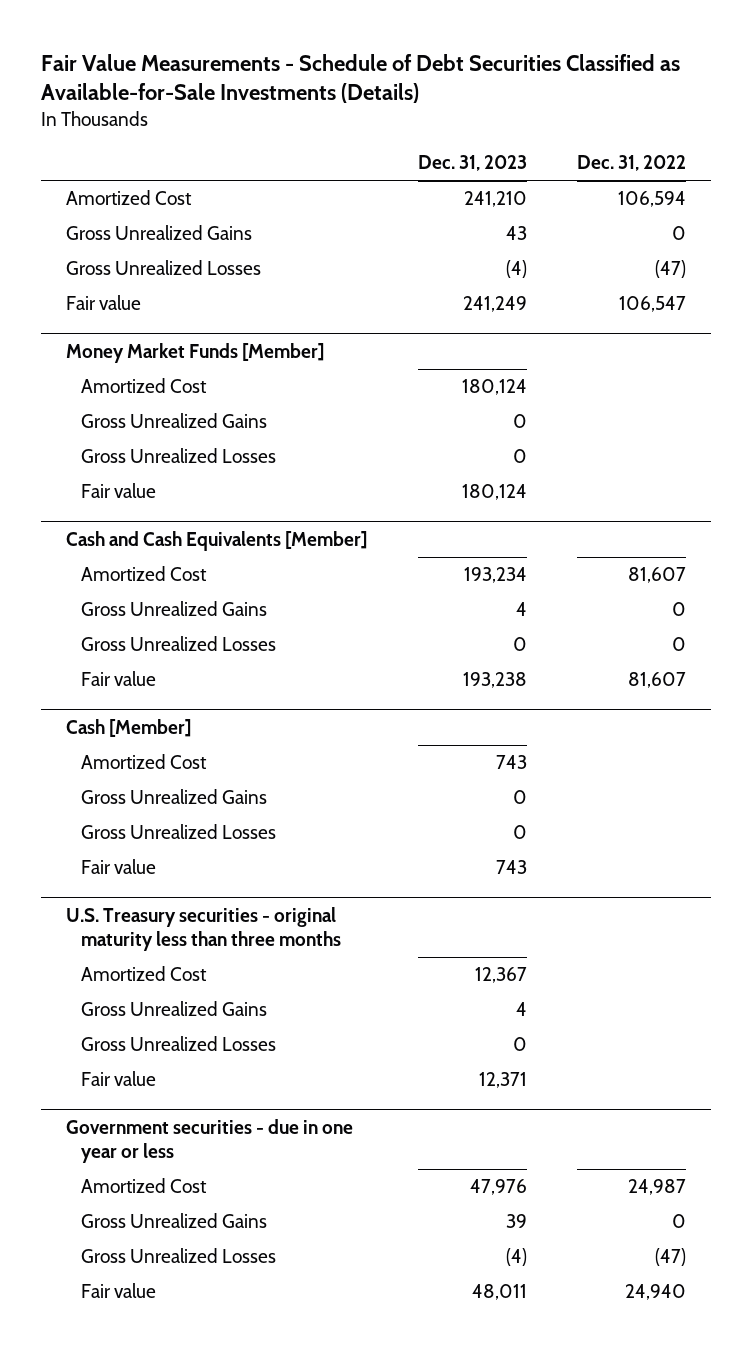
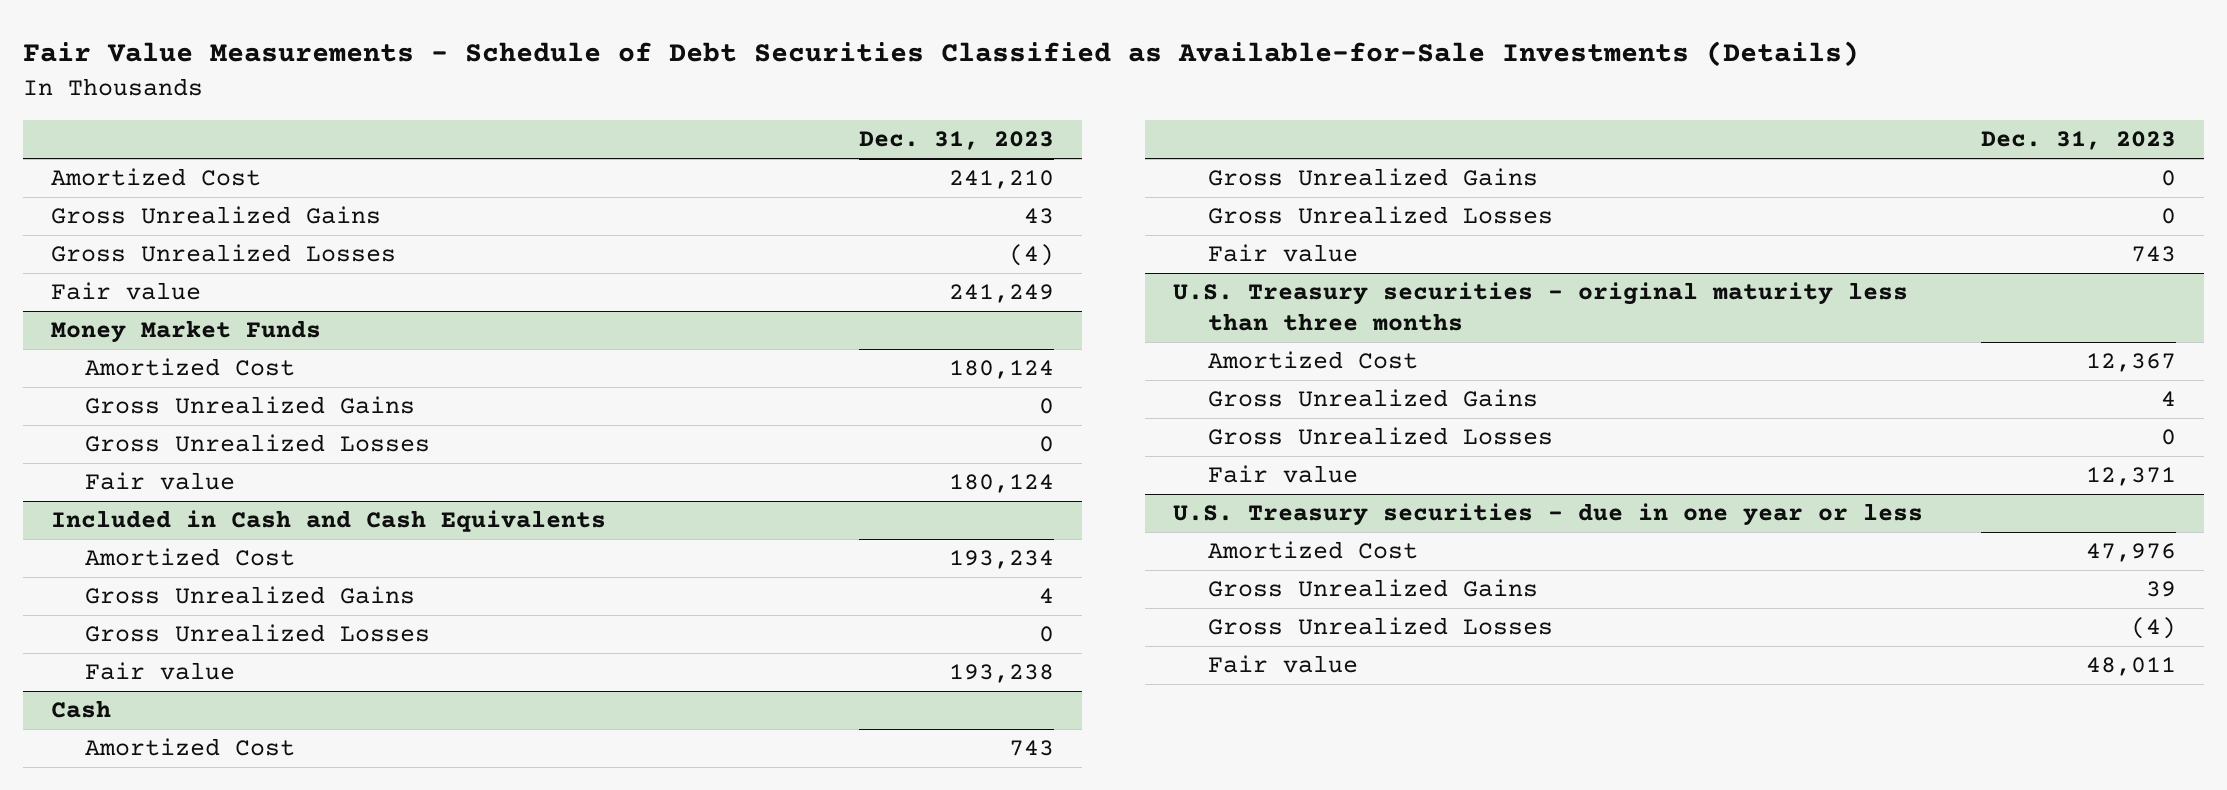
[576,155,686,172] Dec. 31, 2022 -> none
[66,342,325,363] Money Market Funds [Member] -> [51,320,322,344] Money Market Funds
[66,530,368,551] Cash and Cash Equivalents [Member] -> [51,510,607,533] Included in Cash and Cash Equivalents
[66,718,192,737] Cash [Member] -> [51,700,112,719] Cash
[66,1118,354,1163] Government securities - due in one year or less -> [1173,503,1924,527] U.S. Treasury securities - due in one year or less

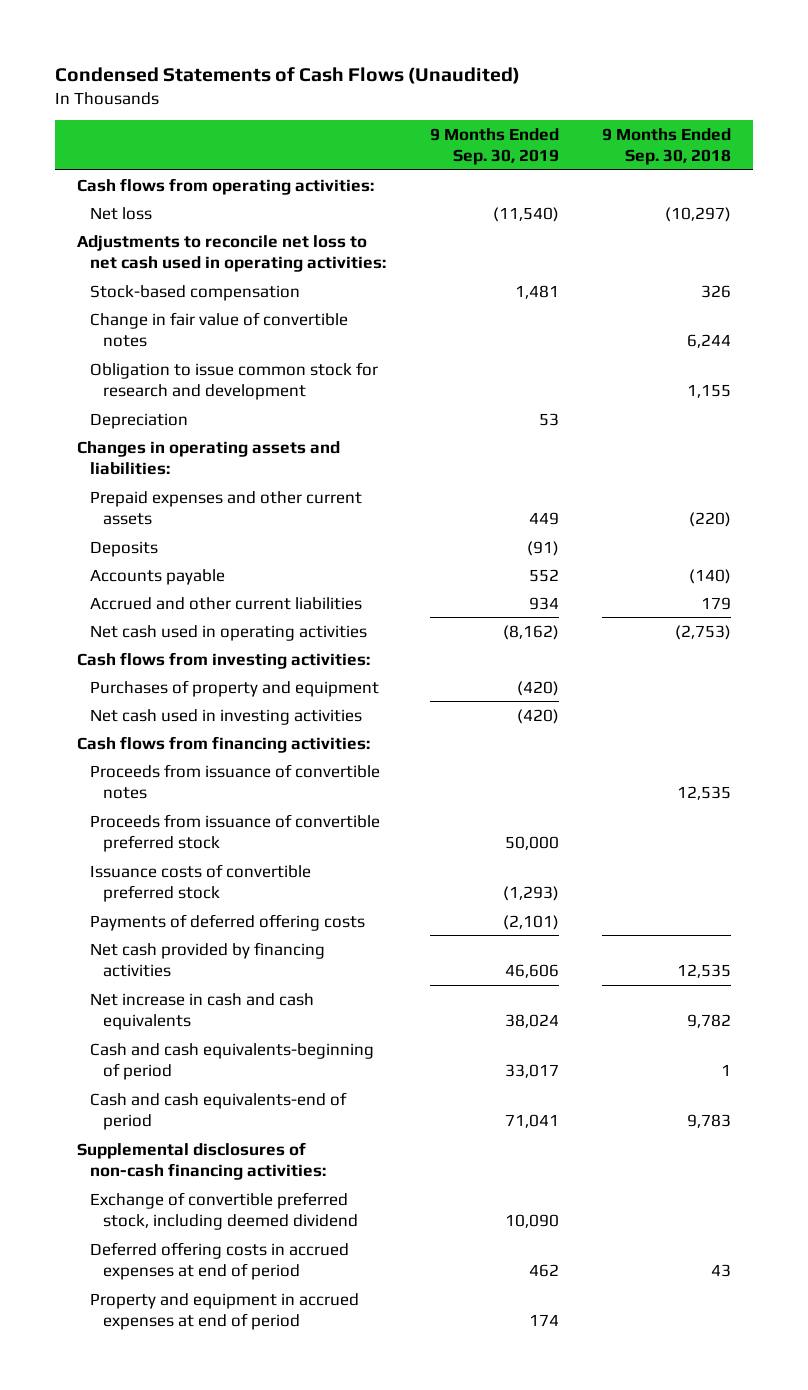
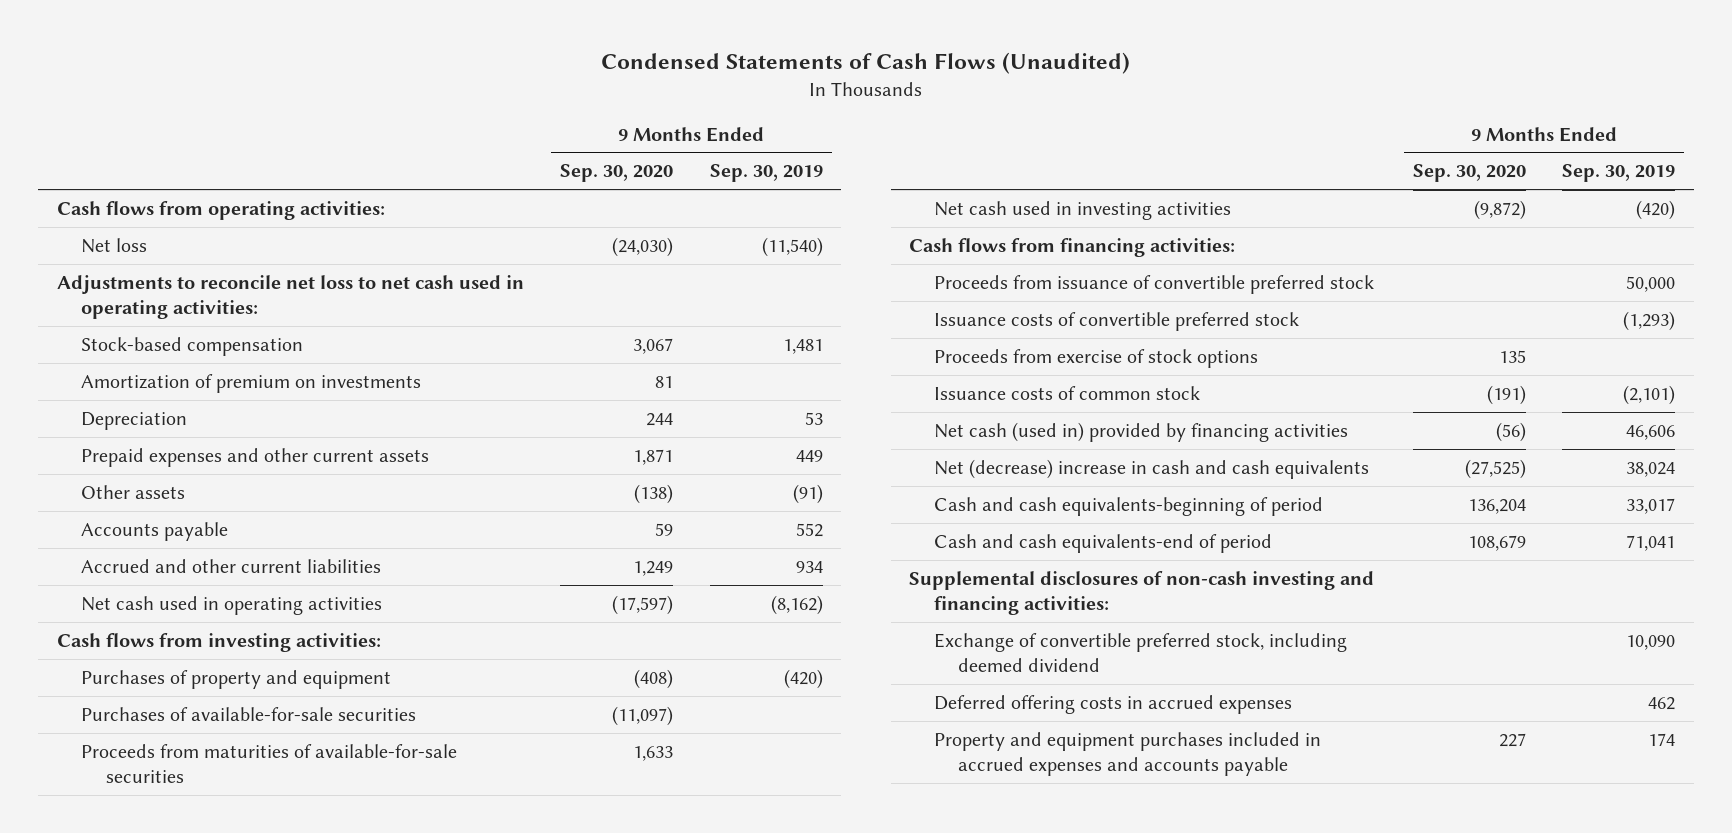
[602,127,732,166] 9 Months Ended Sep. 30, 2018 -> none
none -> [560,164,674,183] Sep. 30, 2020
[89,311,348,347] Change in fair value of convertible notes -> none
[89,361,378,400] Obligation to issue common stock for research and development -> none
none -> [81,373,422,393] Amortization of premium on investments
[76,440,340,475] Changes in operating assets and liabilities: -> none
[89,540,158,557] Deposits -> none
none -> [81,484,186,499] Other assets
none -> [81,706,417,721] Purchases of available-for-sale securities
none -> [81,743,458,784] Proceeds from maturities of available-for-sale securities
[89,763,380,799] Proceeds from issuance of convertible notes -> none
none -> [933,348,1258,368] Proceeds from exercise of stock options
[89,913,365,931] Payments of deferred offering costs -> [933,385,1200,400] Issuance costs of common stock
[89,941,325,977] Net cash provided by financing activities -> [933,421,1348,442] Net cash (used in) provided by financing activities
[89,992,314,1030] Net increase in cash and cash equivalents -> [933,458,1369,479] Net (decrease) increase in cash and cash equivalents
[76,1141,326,1180] Supplemental disclosures of non-cash financing activities: -> [909,570,1375,616] Supplemental disclosures of non-cash investing and financing activities:
[89,1241,349,1280] Deferred offering costs in accrued expenses at end of period -> [933,694,1292,714] Deferred offering costs in accrued expenses
[89,1292,359,1330] Property and equipment in accrued expenses at end of period -> [933,731,1321,777] Property and equipment purchases included in accrued expenses and accounts payable

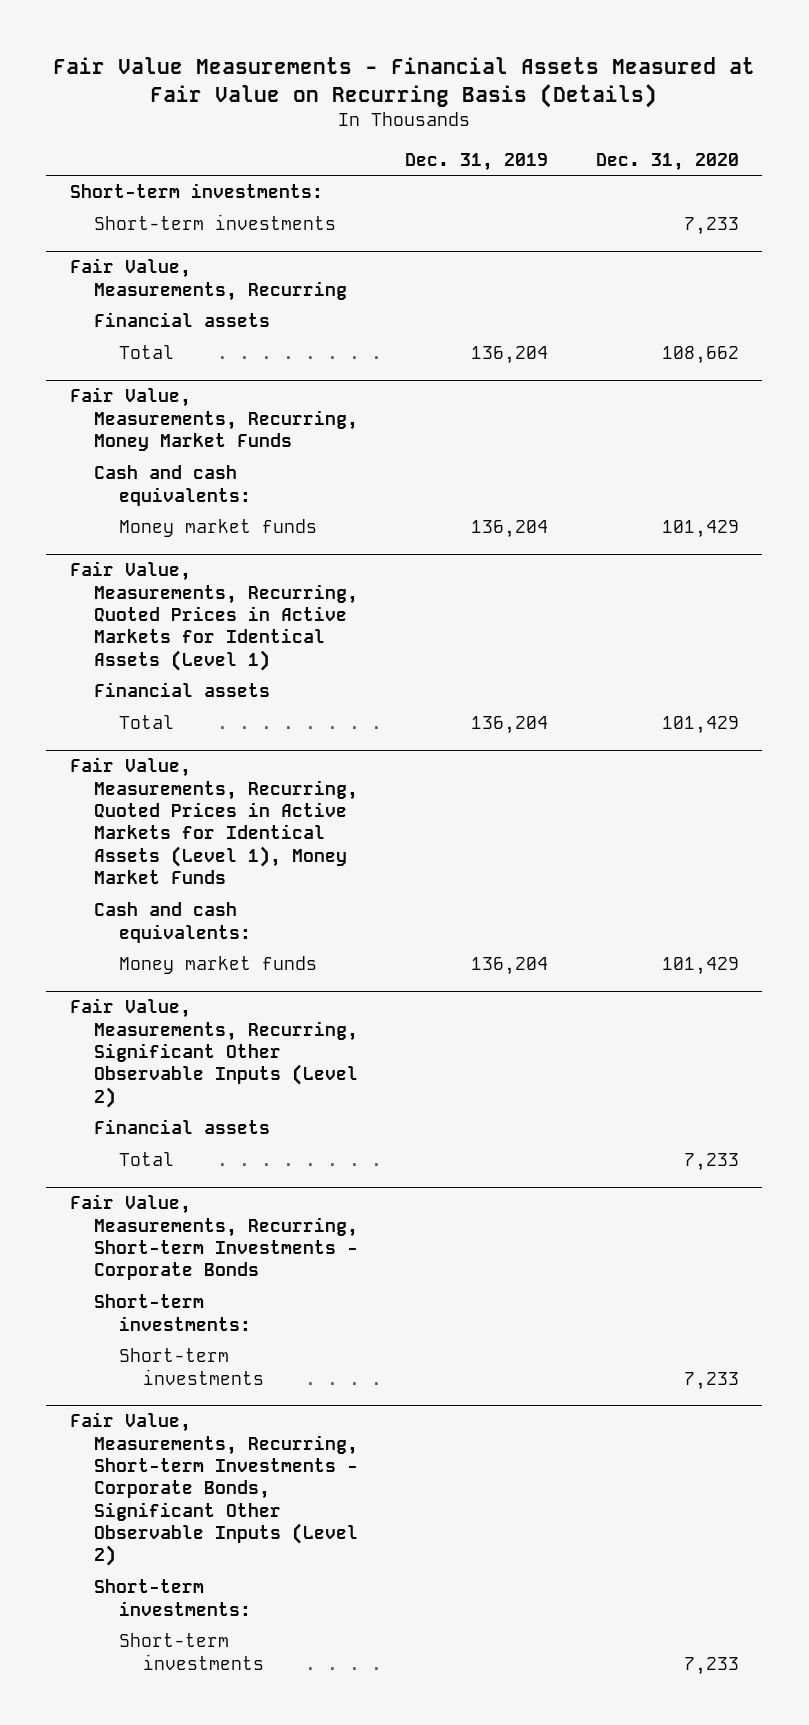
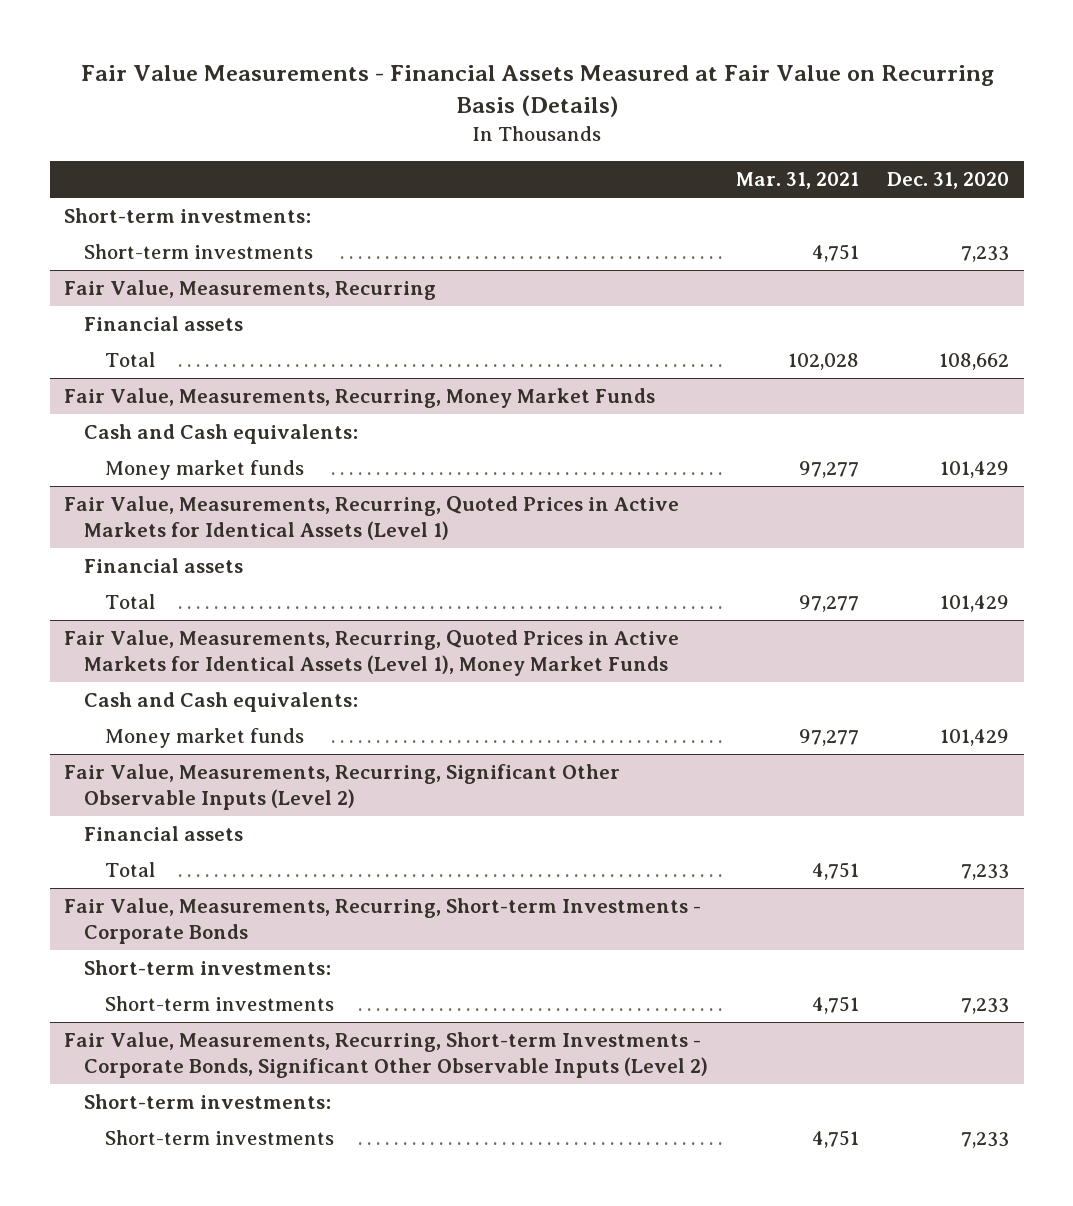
[405,152,549,171] Dec. 31, 2019 -> none
none -> [736,172,860,190] Mar. 31, 2021
[94,465,251,506] Cash and cash equivalents: -> [84,424,359,445] Cash and Cash equivalents:
[94,902,251,943] Cash and cash equivalents: -> [84,692,359,713] Cash and Cash equivalents:

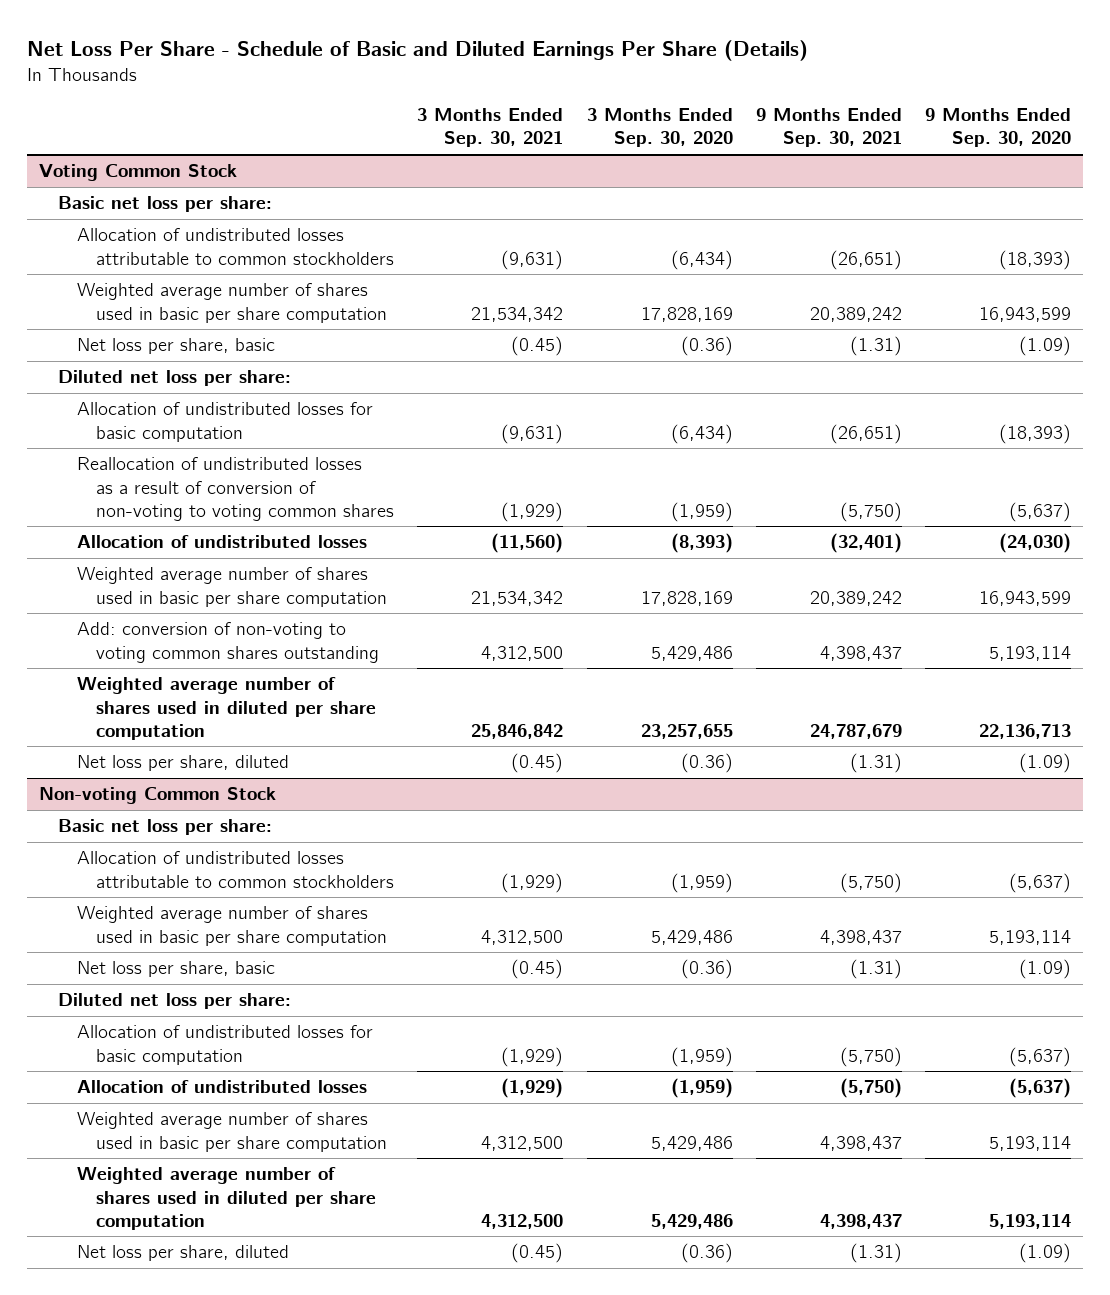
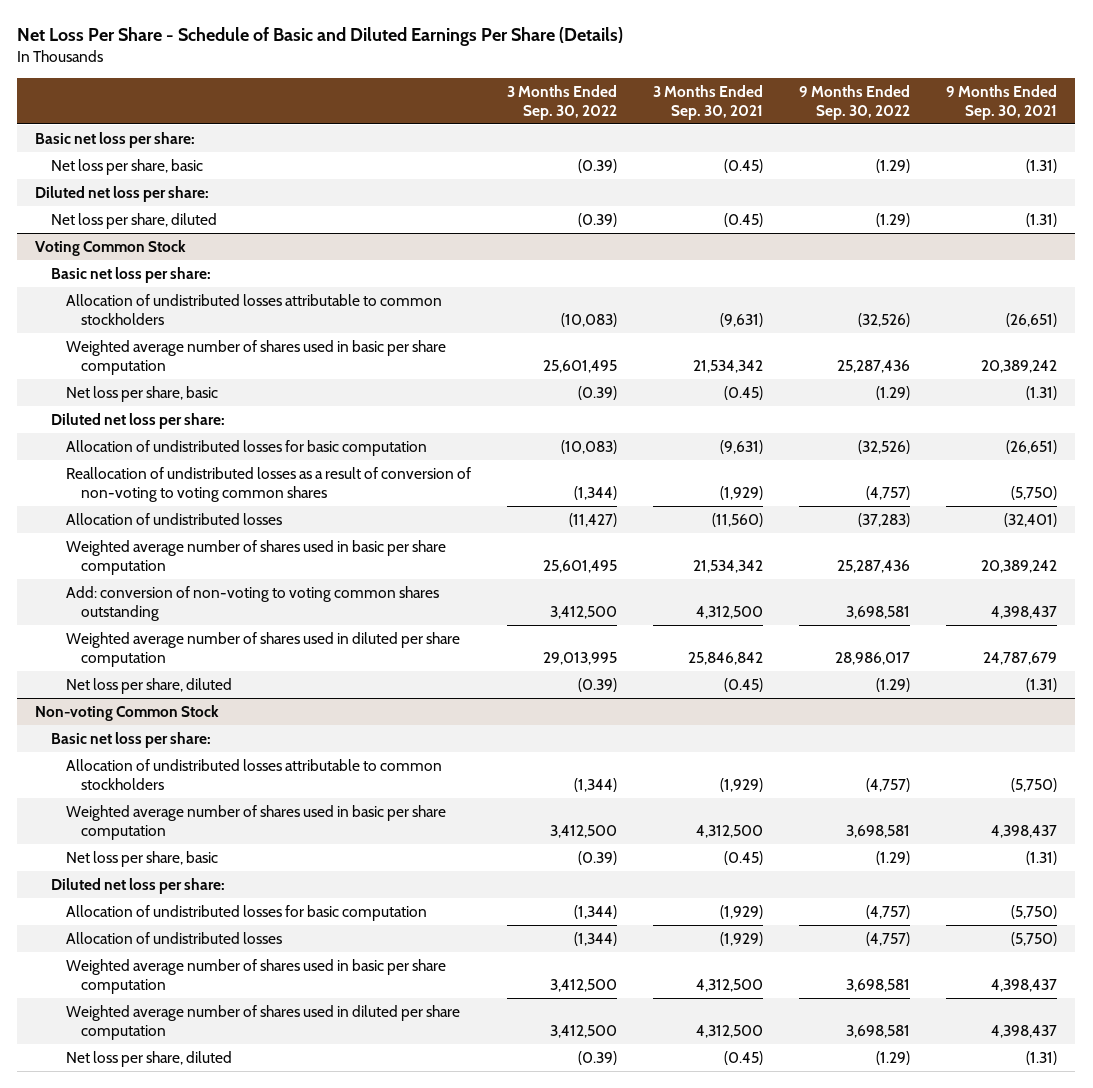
[586,108,733,148] 3 Months Ended Sep. 30, 2020 -> none
[925,108,1072,148] 9 Months Ended Sep. 30, 2020 -> none
none -> [507,84,618,120] 3 Months Ended Sep. 30, 2022
none -> [799,84,911,120] 9 Months Ended Sep. 30, 2022
none -> [35,131,196,148] Basic net loss per share:
none -> [50,158,203,175] Net loss per share, basic
none -> [35,185,210,202] Diluted net loss per share:
none -> [50,212,217,229] Net loss per share, diluted

